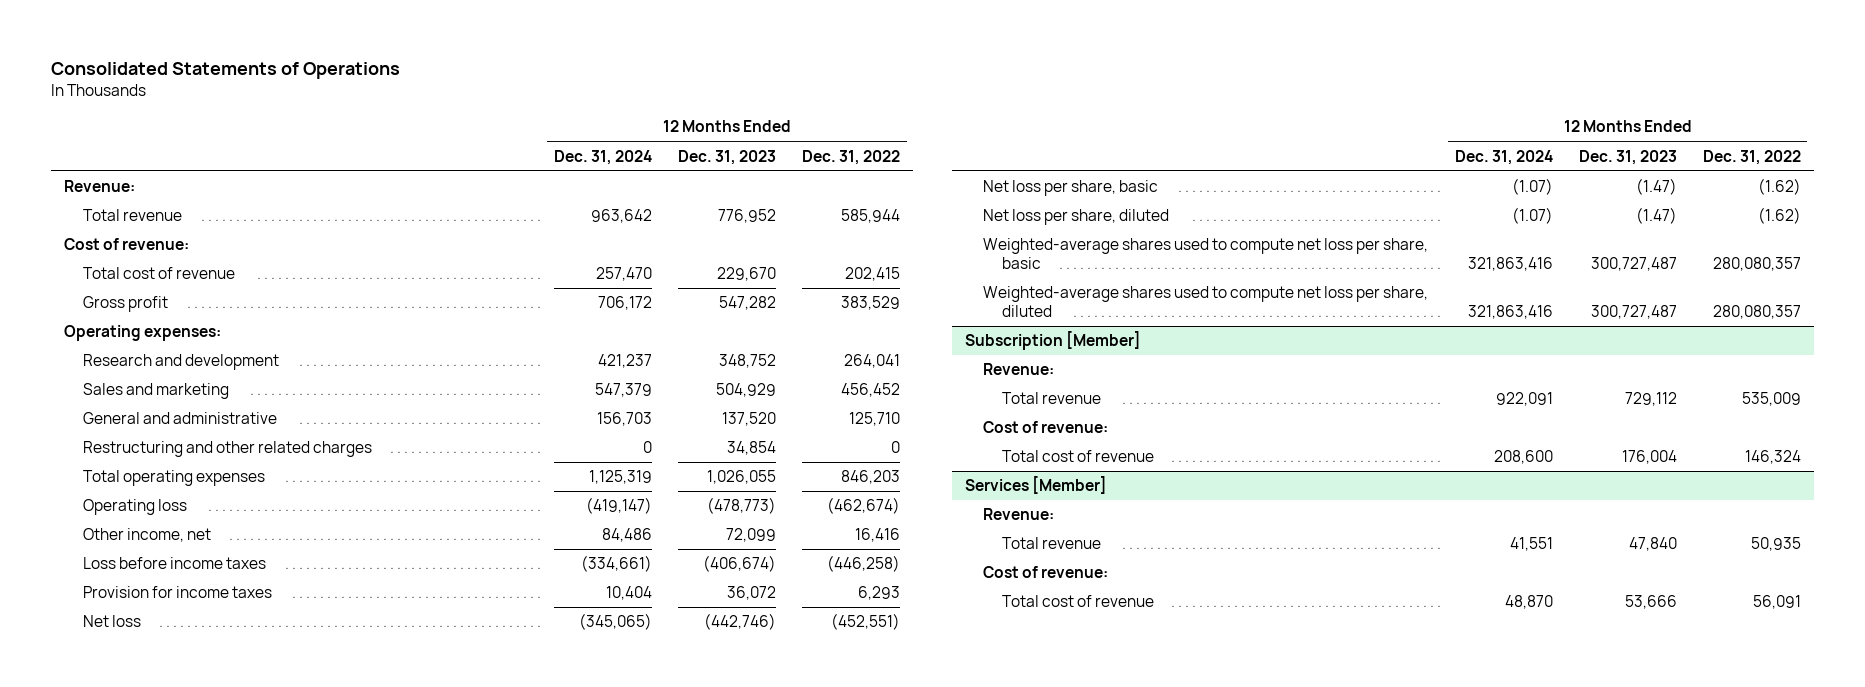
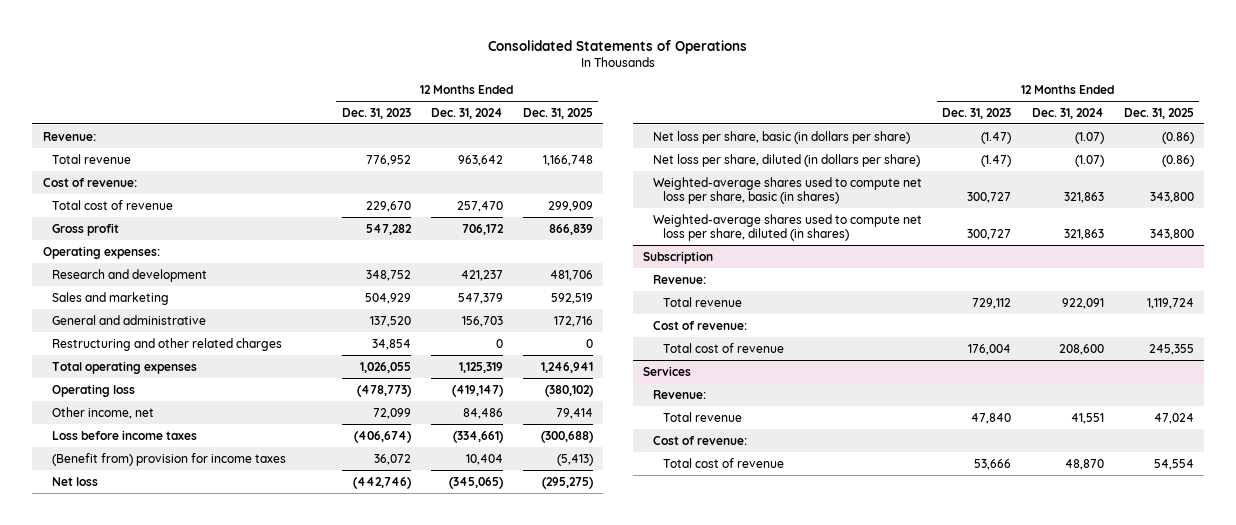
[802,149,901,165] Dec. 31, 2022 -> none
none -> [523,107,594,119] Dec. 31, 2025
[82,586,272,599] Provision for income taxes -> [52,452,287,466] (Benefit from) provision for income taxes
[983,180,1159,197] Net loss per share, basic -> [652,130,910,144] Net loss per share, basic (in dollars per share)
[983,209,1170,226] Net loss per share, diluted -> [652,153,920,167] Net loss per share, diluted (in dollars per share)
[983,238,1429,270] Weighted-average shares used to compute net loss per share, basic -> [652,176,922,205] Weighted-average shares used to compute net loss per share, basic (in shares)
[1467,257,1553,272] 321,863,416 -> [1063,192,1104,204] 321,863
[1590,257,1677,272] 300,727,487 -> [967,192,1012,204] 300,727
[983,286,1429,318] Weighted-average shares used to compute net loss per share, diluted -> [652,213,922,242] Weighted-average shares used to compute net loss per share, diluted (in shares)
[1467,305,1553,320] 321,863,416 -> [1063,229,1104,241] 321,863
[1590,305,1677,320] 300,727,487 -> [967,229,1012,241] 300,727
[965,331,1142,351] Subscription [Member] -> [643,250,714,264] Subscription
[965,476,1108,495] Services [Member] -> [643,365,692,376] Services

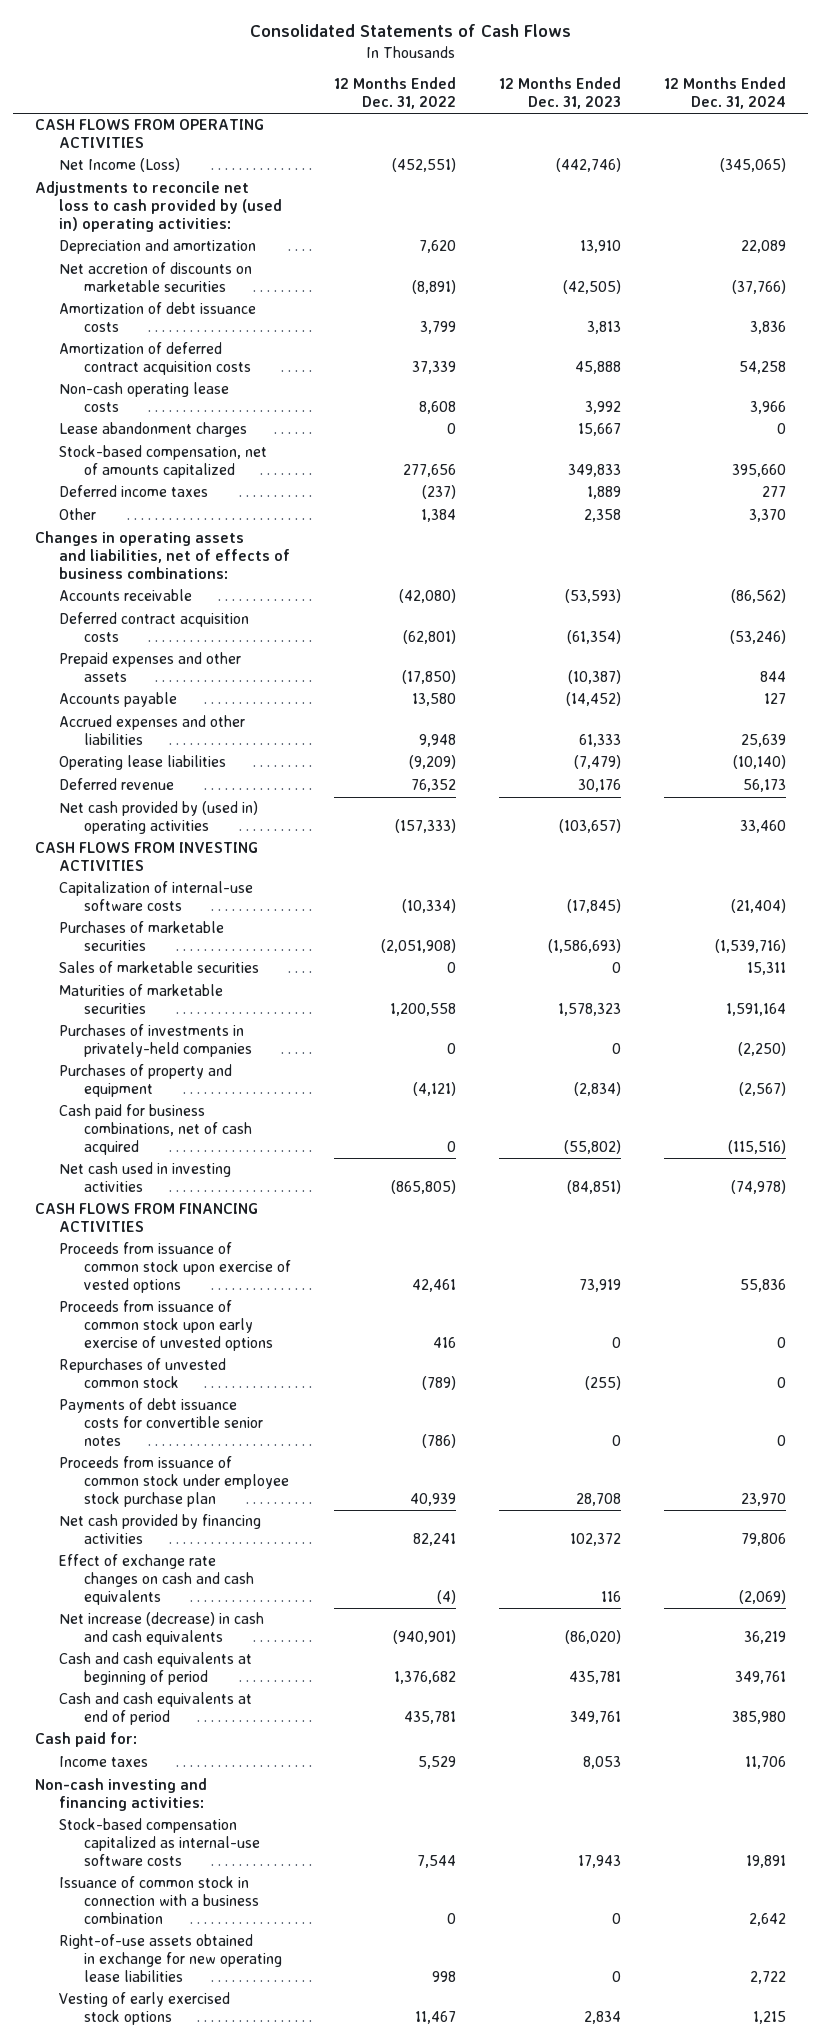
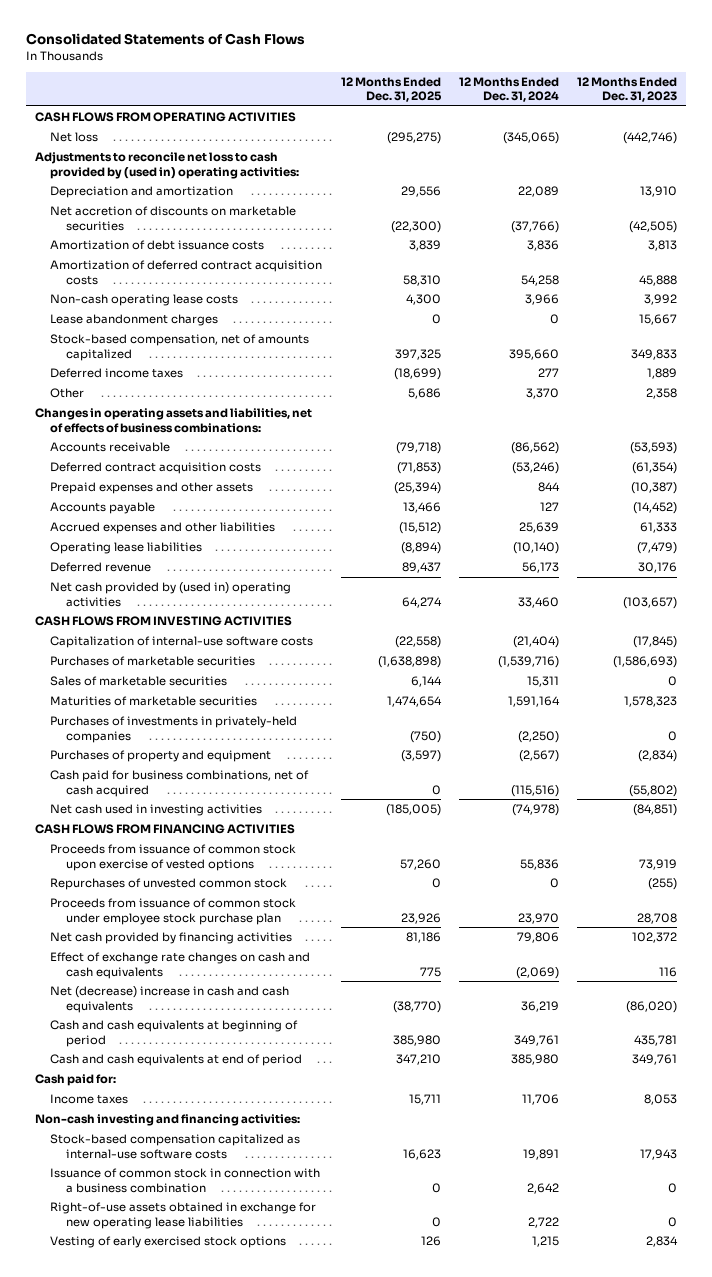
[333,77,456,110] 12 Months Ended Dec. 31, 2022 -> none
none -> [340,76,442,103] 12 Months Ended Dec. 31, 2025
[59,158,181,173] Net Income (Loss) -> [50,132,99,143] Net loss
[59,1300,273,1351] Proceeds from issuance of common stock upon early exercise of unvested options -> none
[59,1398,263,1446] Payments of debt issuance costs for convertible senior notes -> none
[59,1612,265,1646] Net increase (decrease) in cash and cash equivalents -> [50,986,290,1013] Net (decrease) increase in cash and cash equivalents

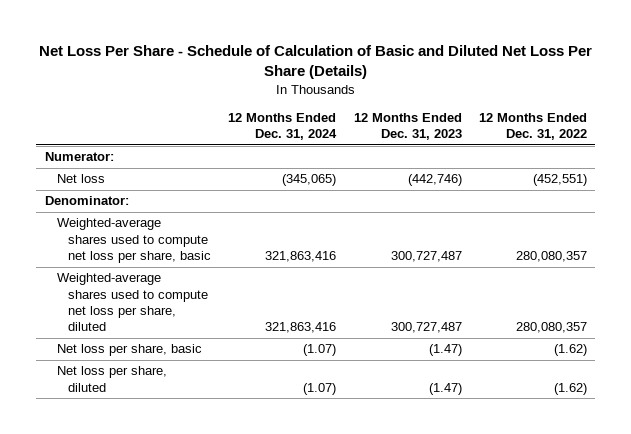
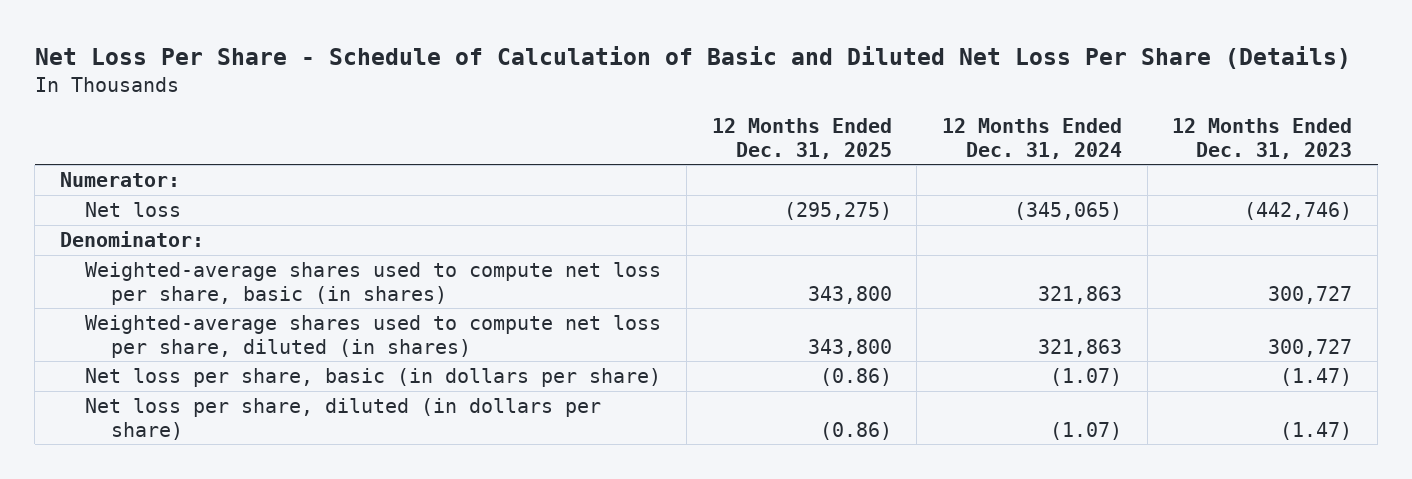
[478,112,587,141] 12 Months Ended Dec. 31, 2022 -> none
none -> [711,118,892,159] 12 Months Ended Dec. 31, 2025
[56,218,212,264] Weighted-average shares used to compute net loss per share, basic -> [85,261,662,305] Weighted-average shares used to compute net loss per share, basic (in shares)
[265,251,337,263] 321,863,416 -> [1038,285,1123,304] 321,863
[390,251,462,263] 300,727,487 -> [1268,285,1353,304] 300,727
[56,273,209,332] Weighted-average shares used to compute net loss per share, diluted -> [85,314,662,358] Weighted-average shares used to compute net loss per share, diluted (in shares)
[265,322,337,334] 321,863,416 -> [1038,338,1123,357] 321,863
[390,322,462,334] 300,727,487 -> [1268,338,1353,357] 300,727
[56,344,202,357] Net loss per share, basic -> [85,367,662,387] Net loss per share, basic (in dollars per share)
[56,366,167,392] Net loss per share, diluted -> [85,397,602,440] Net loss per share, diluted (in dollars per share)

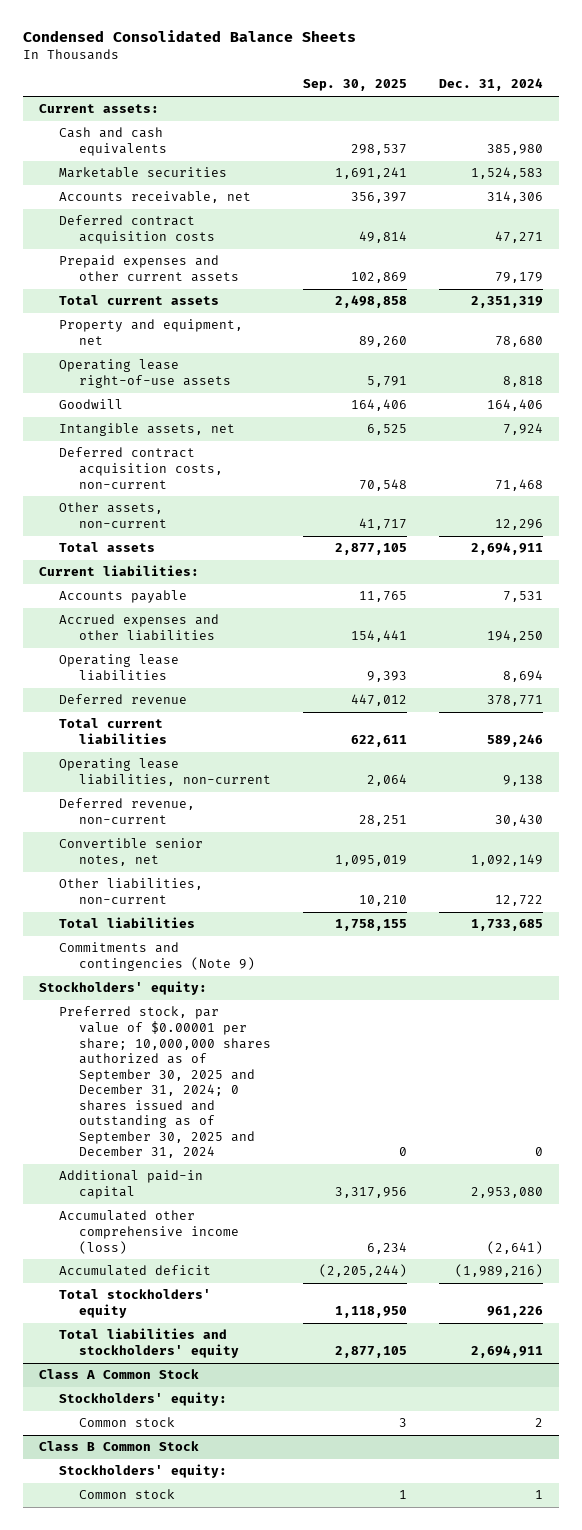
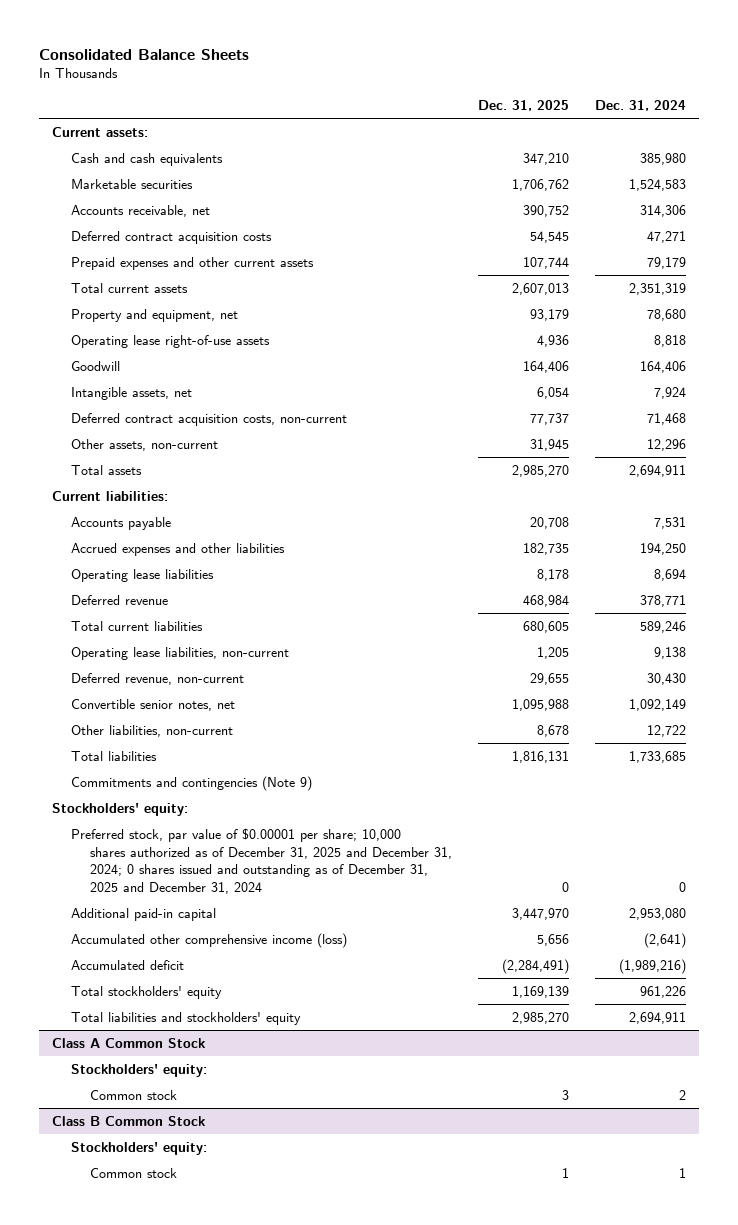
[22,30,356,43] Condensed Consolidated Balance Sheets -> [38,48,249,60] Consolidated Balance Sheets
[303,79,408,92] Sep. 30, 2025 -> none
none -> [478,99,570,111] Dec. 31, 2025
[58,1006,271,1159] Preferred stock, par value of $0.00001 per share; 10,000,000 shares authorized as of September 30, 2025 and December 31, 2024; 0 shares issued and outstanding as of September 30, 2025 and December 31, 2024 -> [70,827,453,894] Preferred stock, par value of $0.00001 per share; 10,000 shares authorized as of December 31, 2025 and December 31, 2024; 0 shares issued and outstanding as of December 31, 2025 and December 31, 2024

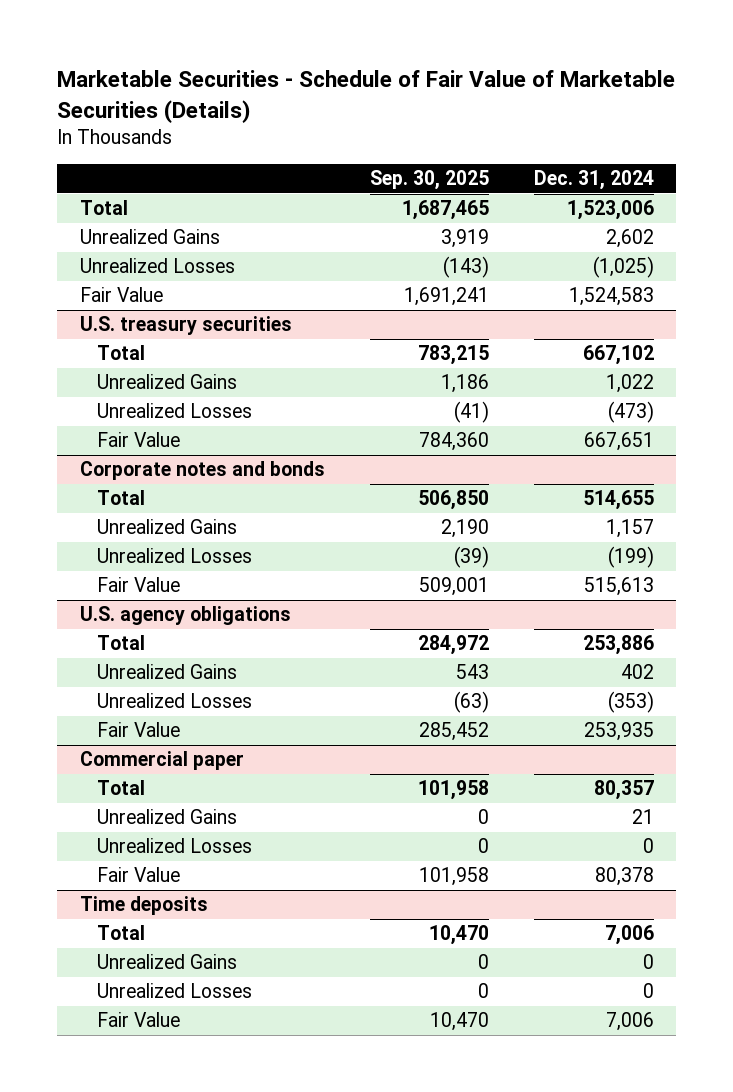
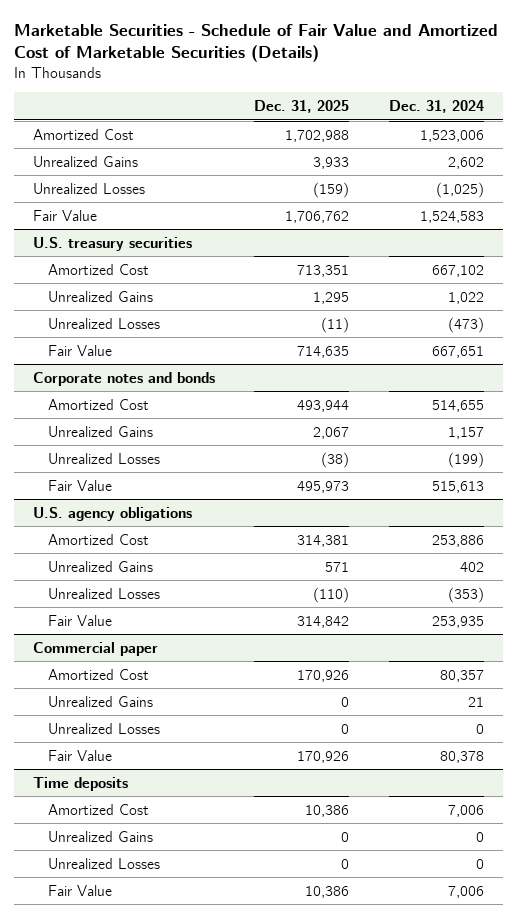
[57,70,676,123] Marketable Securities - Schedule of Fair Value of Marketable Securities (Details) -> [13,23,498,63] Marketable Securities - Schedule of Fair Value and Amortized Cost of Marketable Securities (Details)
[369,170,489,191] Sep. 30, 2025 -> none
none -> [254,100,350,114] Dec. 31, 2025
[79,200,128,216] Total -> [33,128,135,140] Amortized Cost
[97,345,146,361] Total -> [47,263,149,275] Amortized Cost
[97,490,146,506] Total -> [47,398,149,410] Amortized Cost
[97,635,146,651] Total -> [47,533,149,545] Amortized Cost
[97,780,146,796] Total -> [47,668,149,680] Amortized Cost
[97,925,146,941] Total -> [47,803,149,815] Amortized Cost

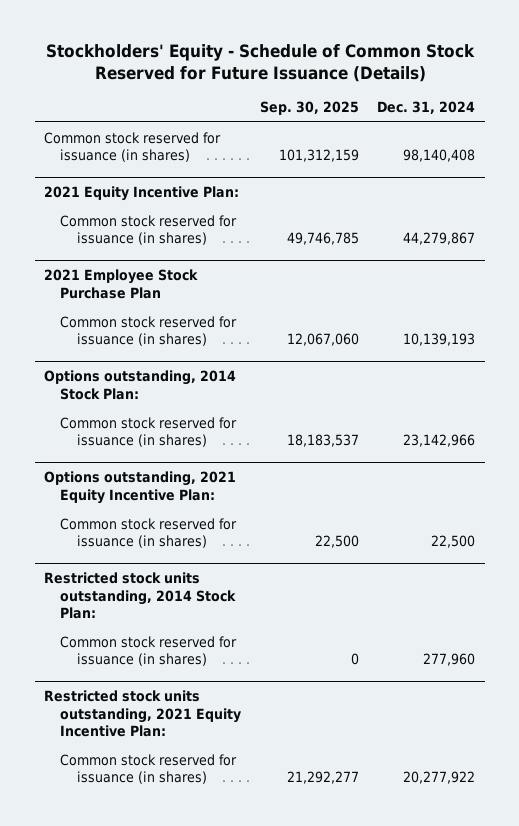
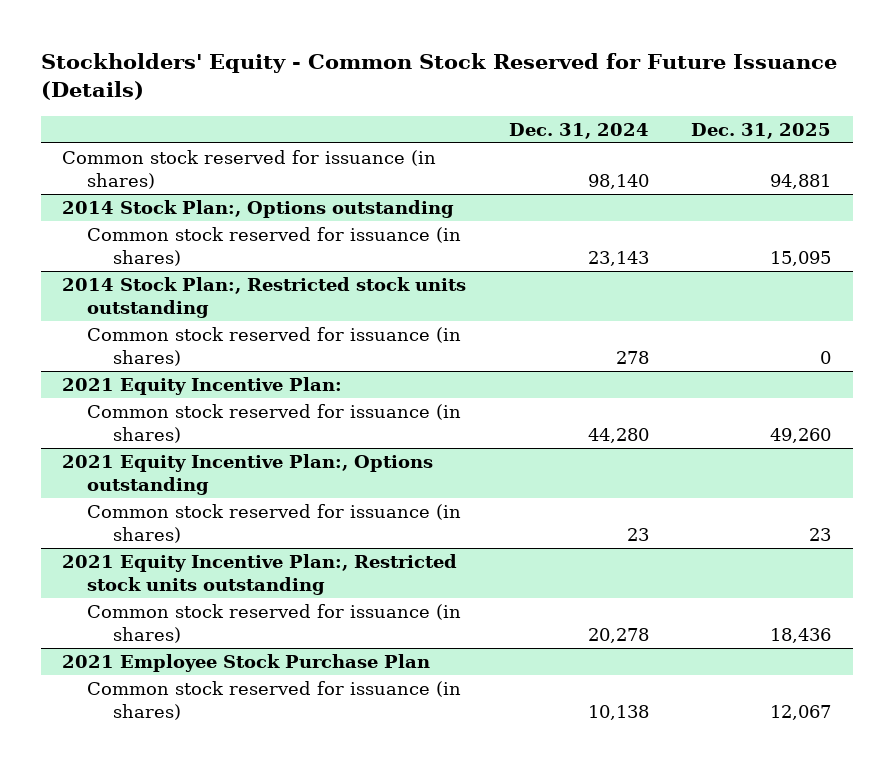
[45,43,475,82] Stockholders' Equity - Schedule of Common Stock Reserved for Future Issuance (Details) -> [40,53,837,101] Stockholders' Equity - Common Stock Reserved for Future Issuance (Details)
[259,101,359,116] Sep. 30, 2025 -> none
none -> [691,122,832,139] Dec. 31, 2025
[403,148,476,162] 98,140,408 -> [587,173,649,189] 98,140
none -> [62,200,455,219] 2014 Stock Plan:, Options outstanding
none -> [87,227,462,266] Common stock reserved for issuance (in shares)
none -> [62,277,467,318] 2014 Stock Plan:, Restricted stock units outstanding
none -> [87,327,462,366] Common stock reserved for issuance (in shares)
[403,231,476,245] 44,279,867 -> [587,427,649,443] 44,280
none -> [62,454,434,495] 2021 Equity Incentive Plan:, Options outstanding
none -> [87,504,462,543] Common stock reserved for issuance (in shares)
none -> [62,554,458,595] 2021 Equity Incentive Plan:, Restricted stock units outstanding
none -> [87,604,462,643] Common stock reserved for issuance (in shares)
[43,370,236,400] Options outstanding, 2014 Stock Plan: -> none
[60,416,238,447] Common stock reserved for issuance (in shares) -> none
[43,471,236,504] Options outstanding, 2021 Equity Incentive Plan: -> none
[60,517,238,548] Common stock reserved for issuance (in shares) -> none
[43,572,237,619] Restricted stock units outstanding, 2014 Stock Plan: -> none
[60,635,238,666] Common stock reserved for issuance (in shares) -> none
[43,690,242,737] Restricted stock units outstanding, 2021 Equity Incentive Plan: -> none
[60,753,238,784] Common stock reserved for issuance (in shares) -> none
[403,332,476,346] 10,139,193 -> [587,704,649,720] 10,138

